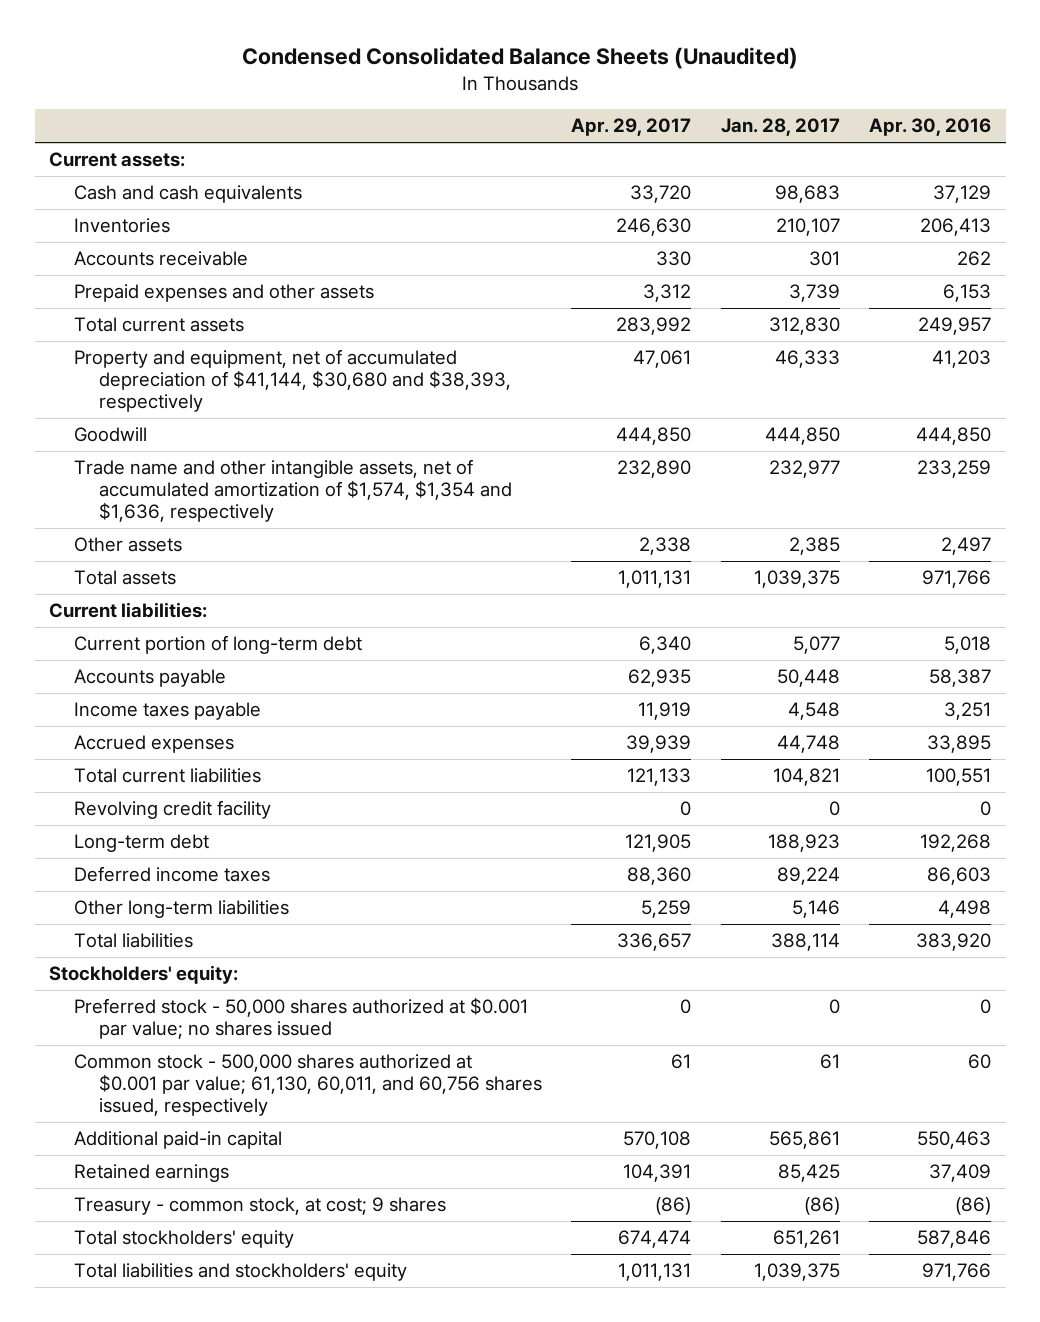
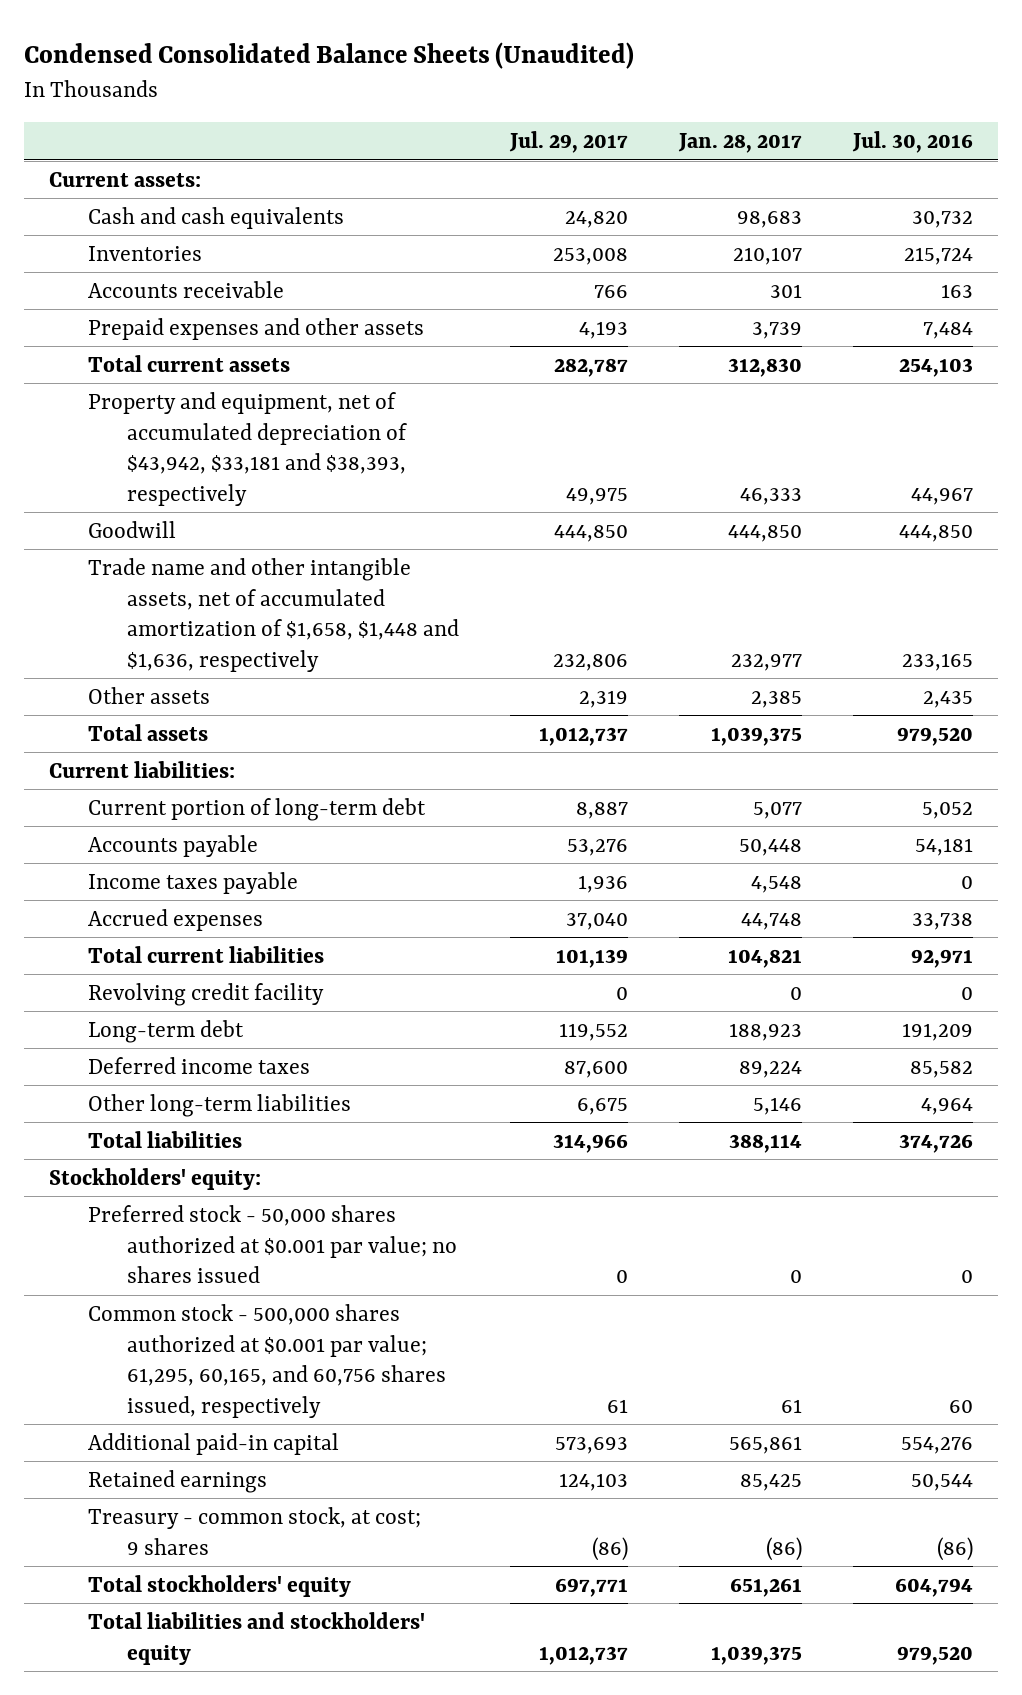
[571,118,692,137] Apr. 29, 2017 -> none
[869,118,992,137] Apr. 30, 2016 -> none
none -> [508,130,628,153] Jul. 29, 2017
none -> [851,130,973,153] Jul. 30, 2016
[74,349,511,413] Property and equipment, net of accumulated depreciation of $41,144, $30,680 and $38,393, respectively -> [87,391,407,506] Property and equipment, net of accumulated depreciation of $43,942, $33,181 and $38,393, respectively
[74,459,512,523] Trade name and other intangible assets, net of accumulated amortization of $1,574, $1,354 and $1,636, respectively -> [87,557,459,672] Trade name and other intangible assets, net of accumulated amortization of $1,658, $1,448 and $1,636, respectively
[74,1054,542,1117] Common stock - 500,000 shares authorized at $0.001 par value; 61,130, 60,011, and 60,756 shares issued, respectively -> [87,1303,446,1418] Common stock - 500,000 shares authorized at $0.001 par value; 61,295, 60,165, and 60,756 shares issued, respectively

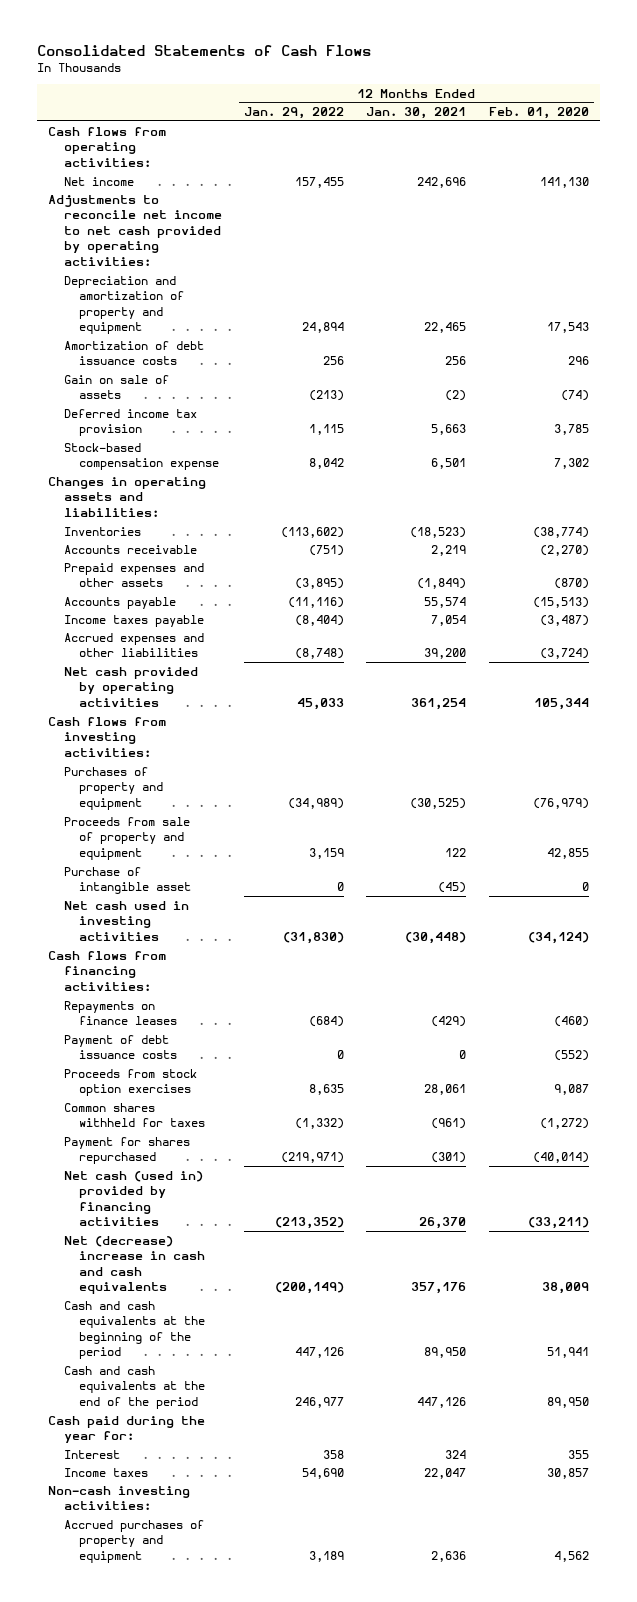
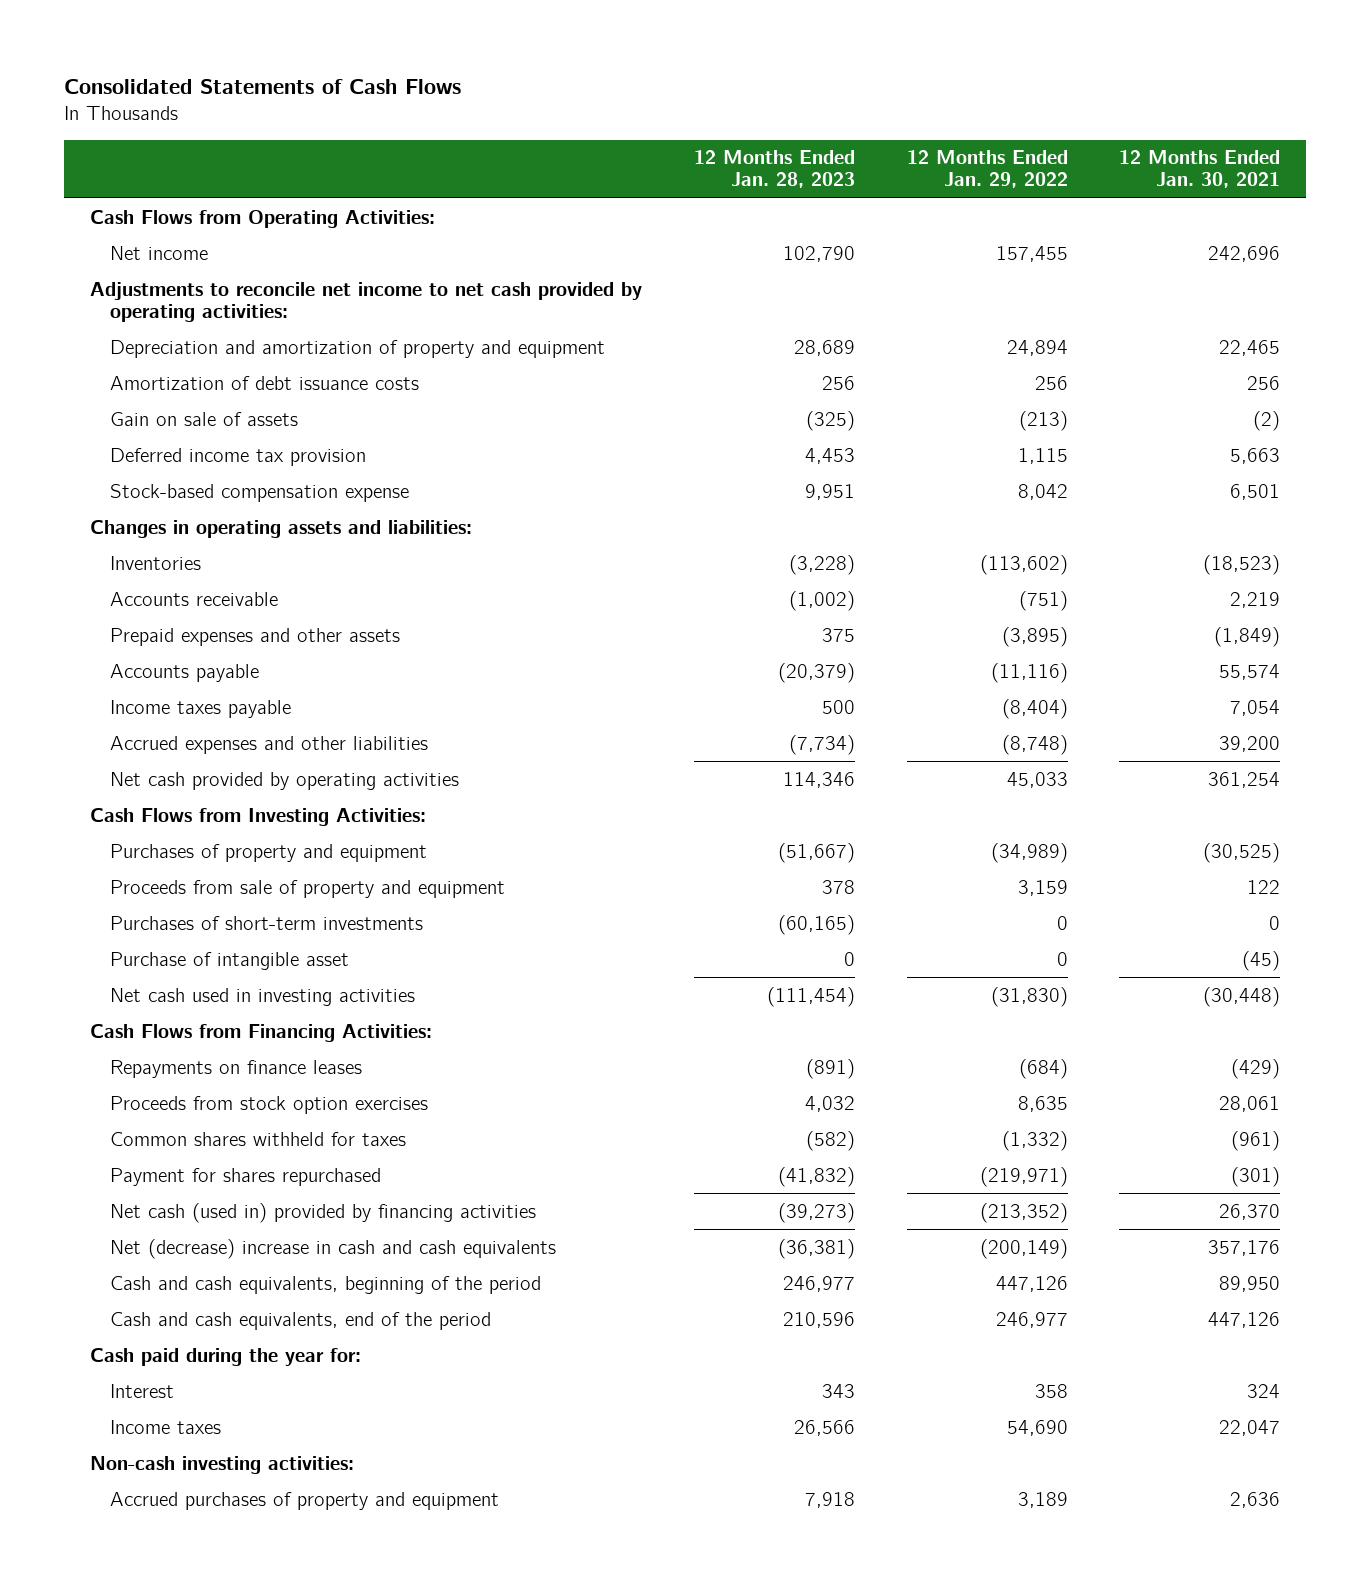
[488,107,589,120] Feb. 01, 2020 -> none
none -> [693,150,855,189] 12 Months Ended Jan. 28, 2023
[48,126,167,167] Cash flows from operating activities: -> [90,209,436,228] Cash Flows from Operating Activities:
[48,716,167,757] Cash flows from investing activities: -> [90,807,427,826] Cash Flows from Investing Activities:
none -> [109,915,423,930] Purchases of short-term investments
[48,950,167,991] Cash flows from financing activities: -> [90,1023,433,1042] Cash Flows from Financing Activities:
[63,1034,178,1060] Payment of debt issuance costs -> none
[63,1300,206,1360] Cash and cash equivalents at the beginning of the period -> [109,1275,541,1294] Cash and cash equivalents, beginning of the period
[63,1365,206,1409] Cash and cash equivalents at the end of the period -> [109,1311,491,1330] Cash and cash equivalents, end of the period

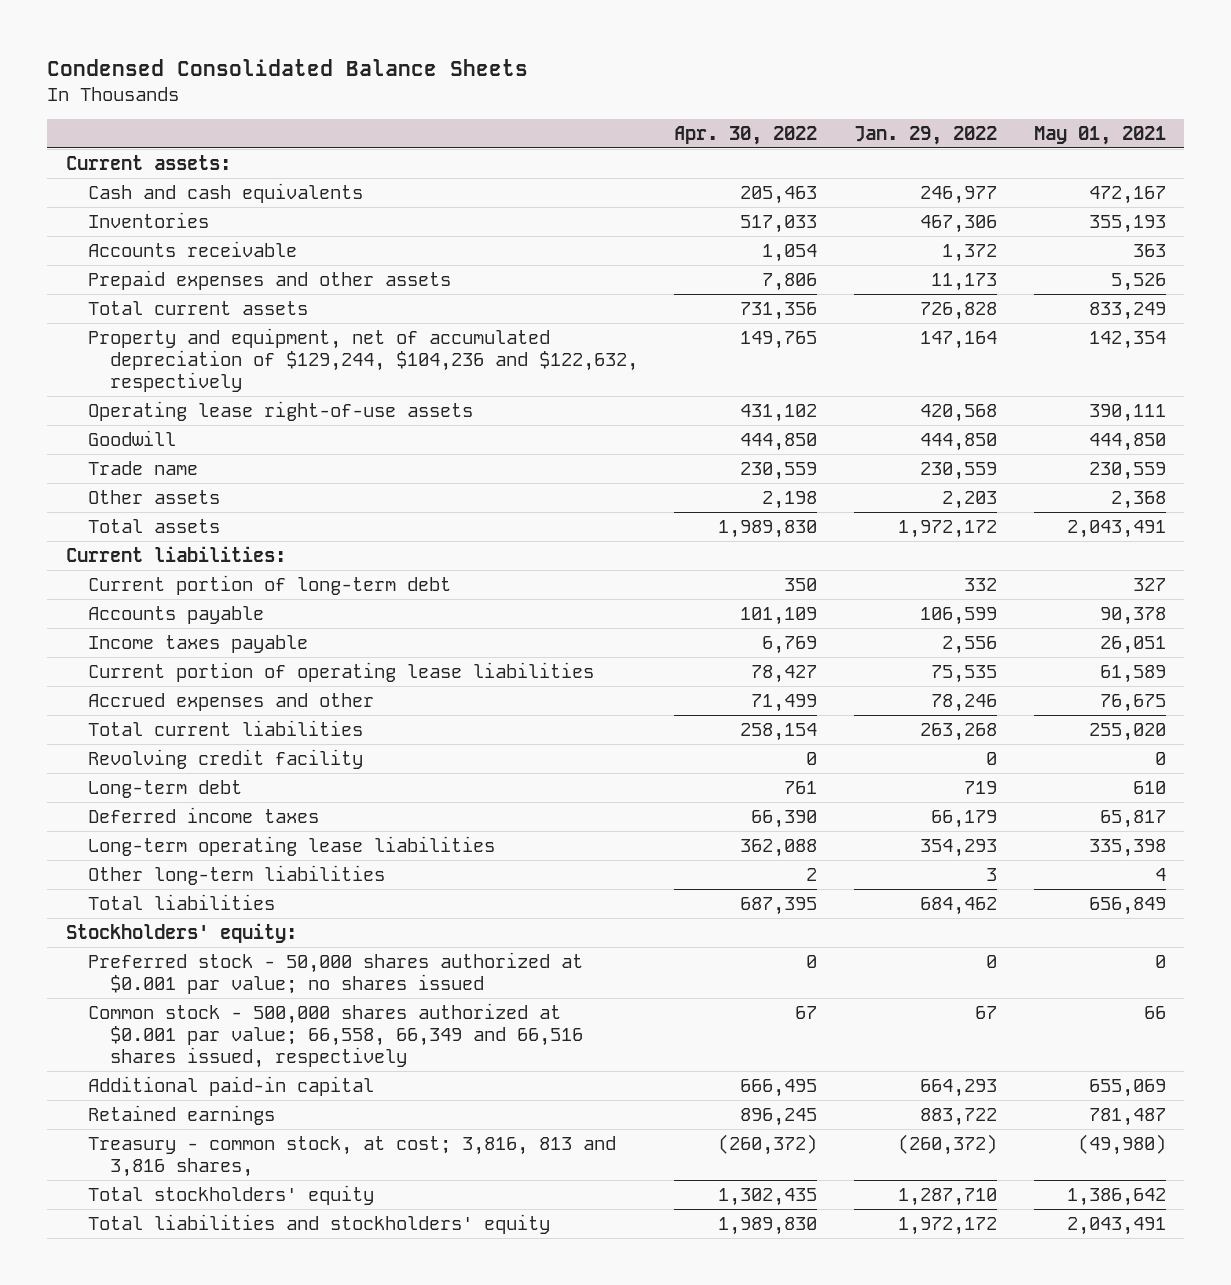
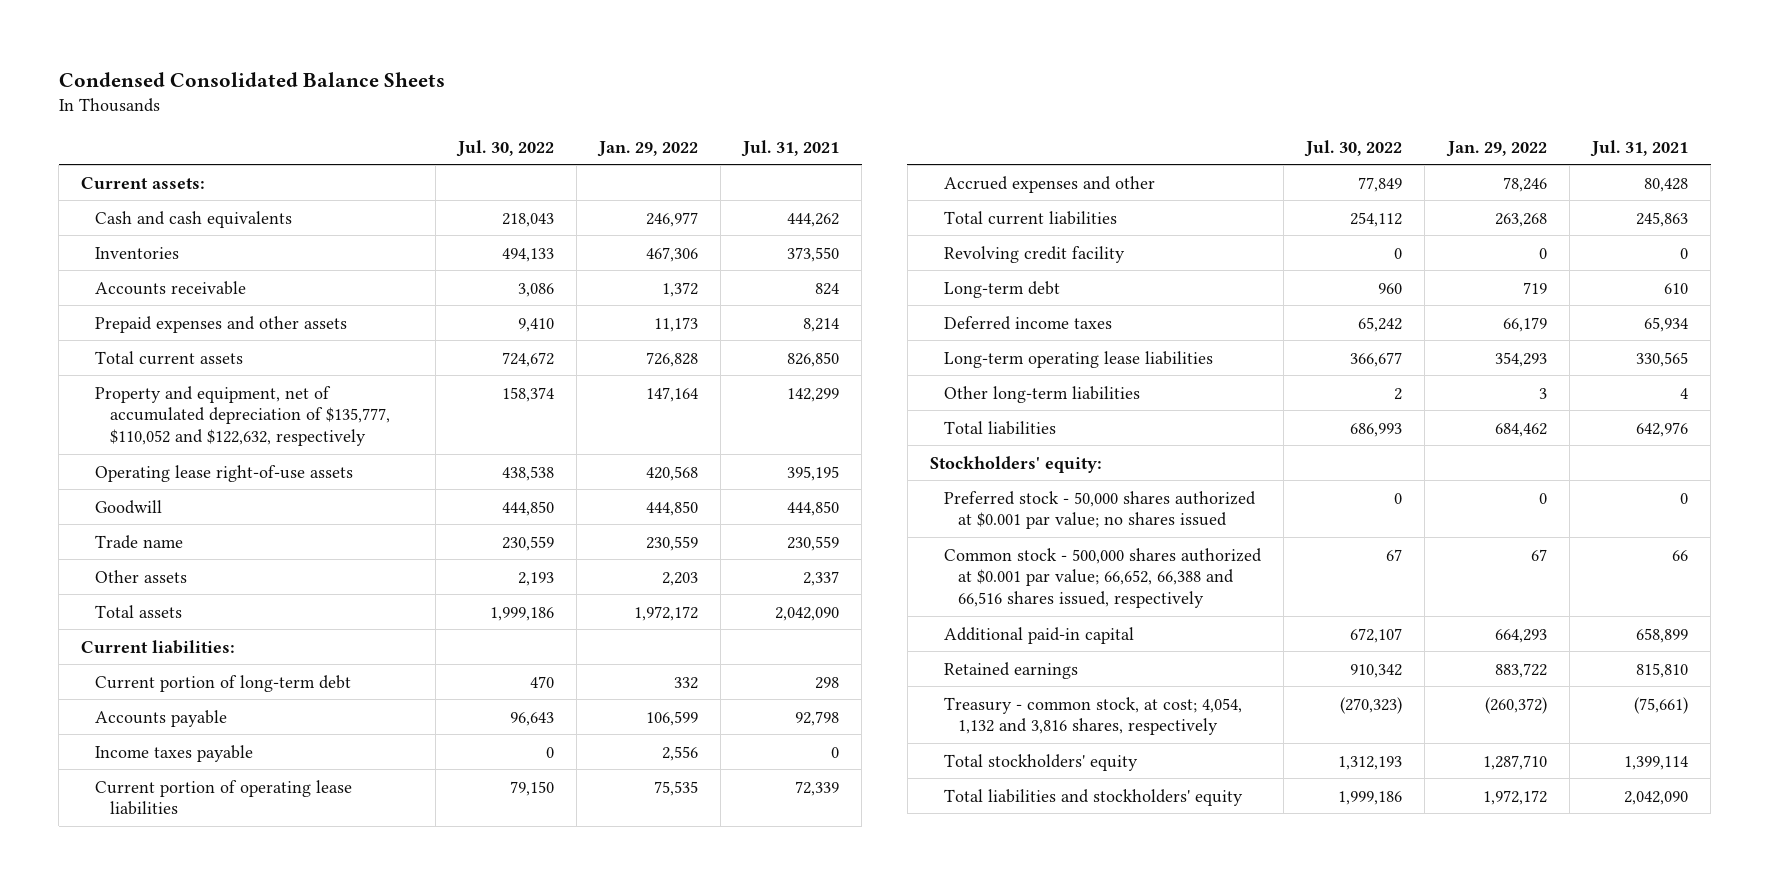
[674,125,818,145] Apr. 30, 2022 -> none
[1033,125,1166,145] May 01, 2021 -> none
none -> [455,139,554,157] Jul. 30, 2022
none -> [741,139,840,157] Jul. 31, 2021
[87,327,638,392] Property and equipment, net of accumulated depreciation of $129,244, $104,236 and $122,632, respectively -> [95,385,390,446] Property and equipment, net of accumulated depreciation of $135,777, $110,052 and $122,632, respectively
[87,1002,583,1068] Common stock - 500,000 shares authorized at $0.001 par value; 66,558, 66,349 and 66,516 shares issued, respectively -> [943,547,1262,608] Common stock - 500,000 shares authorized at $0.001 par value; 66,652, 66,388 and 66,516 shares issued, respectively
[87,1135,616,1177] Treasury - common stock, at cost; 3,816, 813 and 3,816 shares, -> [943,696,1242,736] Treasury - common stock, at cost; 4,054, 1,132 and 3,816 shares, respectively

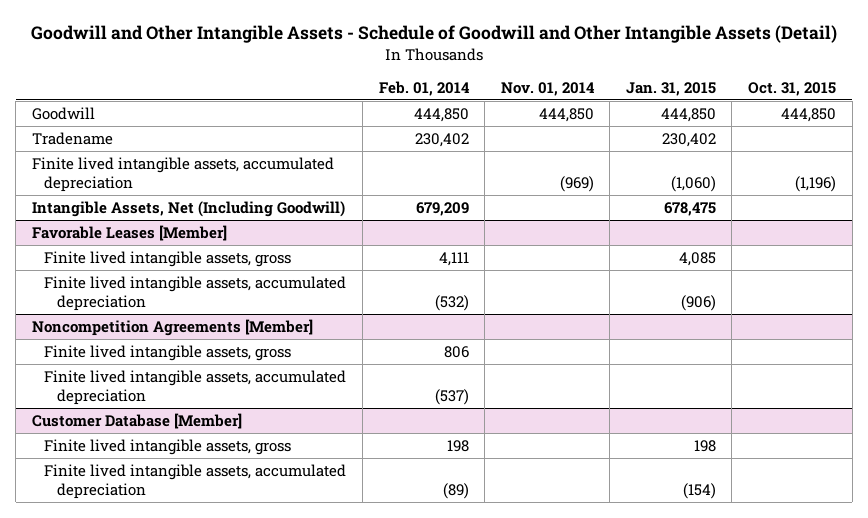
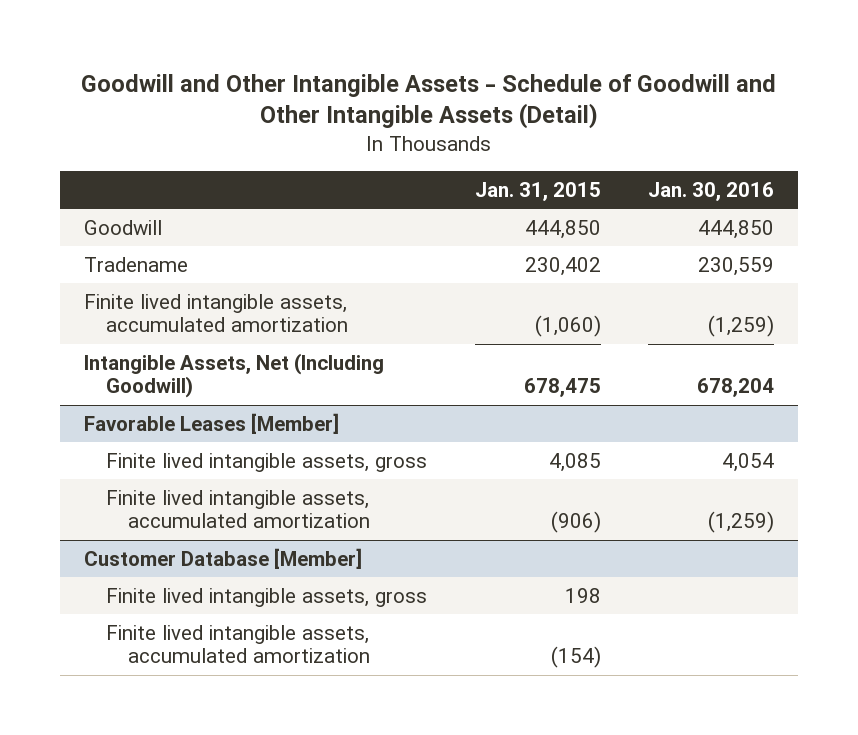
[378,80,470,96] Feb. 01, 2014 -> none
[500,81,595,96] Nov. 01, 2014 -> none
[747,81,836,96] Oct. 31, 2015 -> none
none -> [648,181,775,201] Jan. 30, 2016
[31,156,334,193] Finite lived intangible assets, accumulated depreciation -> [83,293,349,333] Finite lived intangible assets, accumulated amortization
[31,318,313,336] Noncompetition Agreements [Member] -> none
[44,344,292,361] Finite lived intangible assets, gross -> none
[44,369,347,406] Finite lived intangible assets, accumulated depreciation -> none
[44,275,347,312] Finite lived intangible assets, accumulated depreciation -> [106,489,371,529] Finite lived intangible assets, accumulated amortization
[44,463,347,500] Finite lived intangible assets, accumulated depreciation -> [106,624,371,664] Finite lived intangible assets, accumulated amortization

